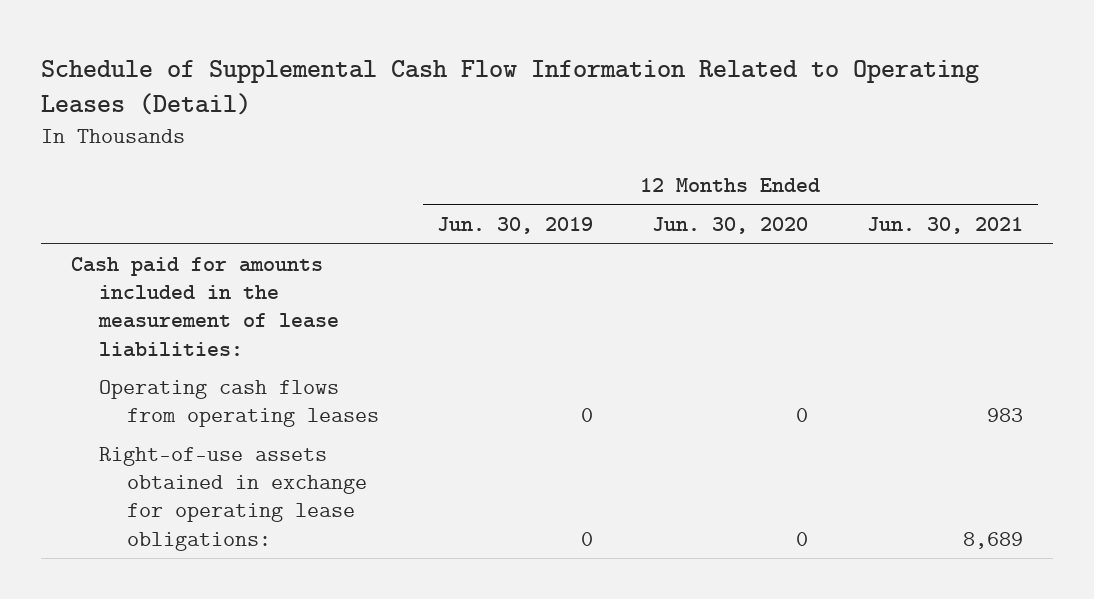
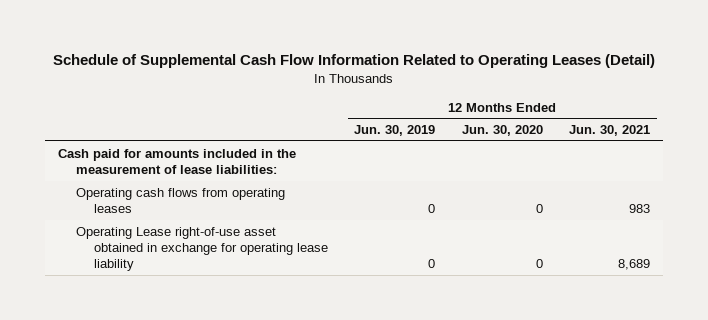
[98,447,367,551] Right-of-use assets obtained in exchange for operating lease obligations: -> [76,226,328,272] Operating Lease right-of-use asset obtained in exchange for operating lease liability

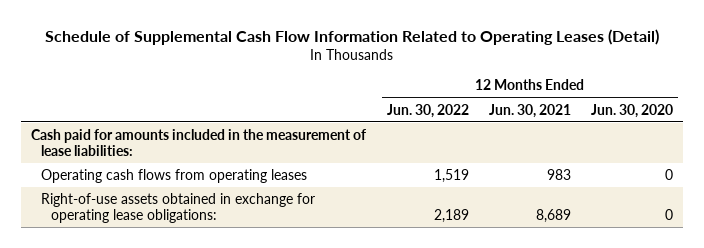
[354,125,436,137] Jun. 30, 2019 -> none
none -> [386,103,469,118] Jun. 30, 2022
[76,226,328,272] Operating Lease right-of-use asset obtained in exchange for operating lease liability -> [41,192,316,224] Right-of-use assets obtained in exchange for operating lease obligations:

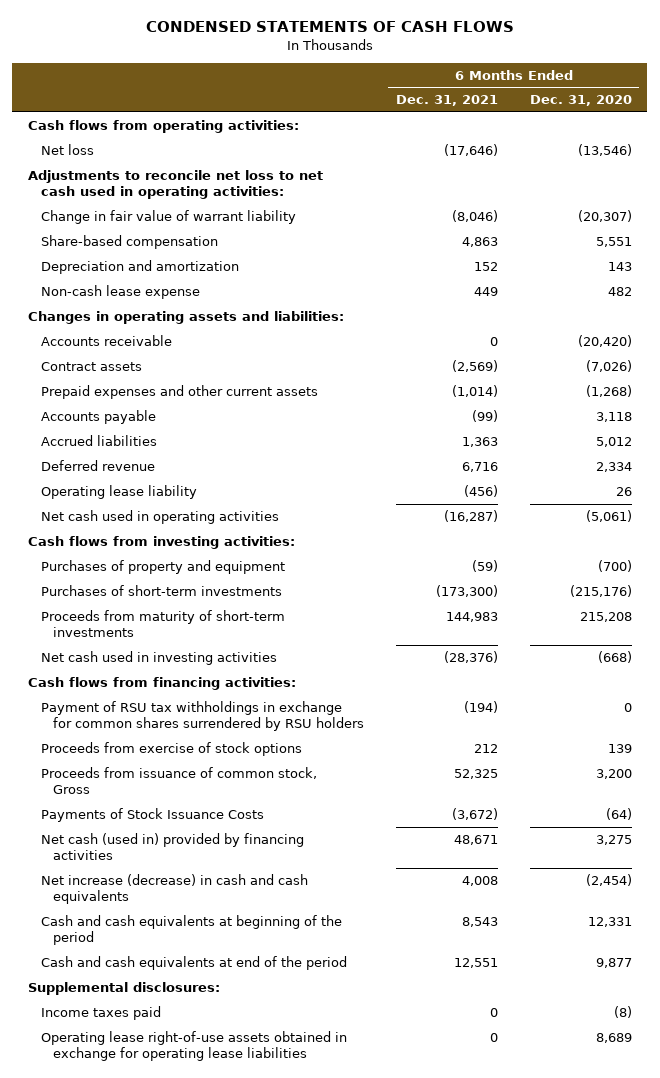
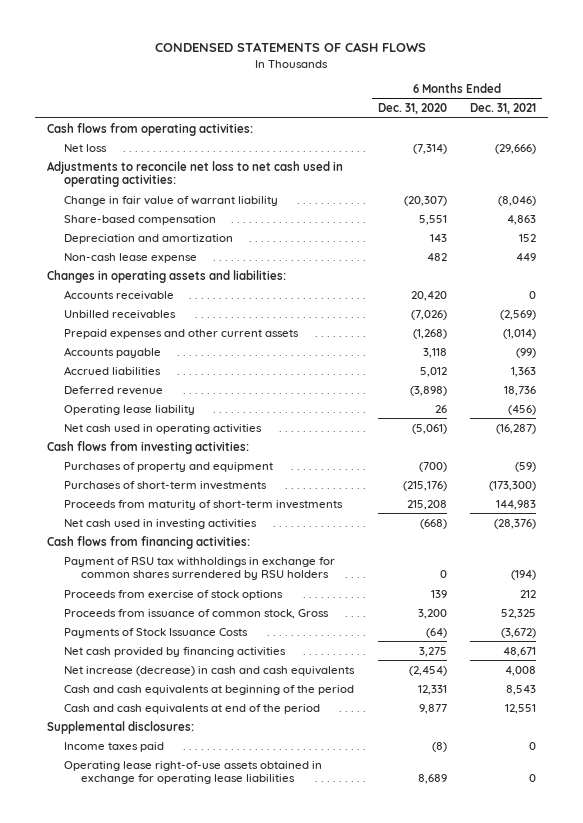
[443,144,498,157] (17,646) -> [495,143,537,154] (29,666)
[577,144,632,157] (13,546) -> [412,143,447,154] (7,314)
[577,335,632,348] (20,420) -> [410,290,447,301] 20,420
[40,362,142,372] Contract assets -> [63,309,176,319] Unbilled receivables
[461,462,498,473] 6,716 -> [504,385,537,396] 18,736
[595,462,632,473] 2,334 -> [409,385,447,396] (3,898)
[40,833,304,861] Net cash (used in) provided by financing activities -> [63,646,286,657] Net cash provided by financing activities

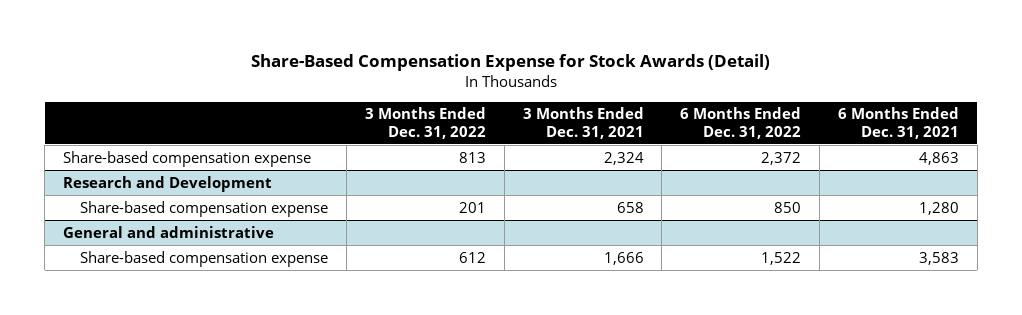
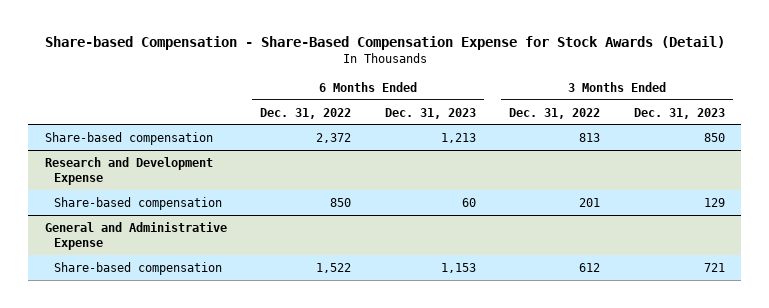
[250,54,770,72] Share-Based Compensation Expense for Stock Awards (Detail) -> [44,35,725,50] Share-based Compensation - Share-Based Compensation Expense for Stock Awards (Detail)
[522,107,644,139] 3 Months Ended Dec. 31, 2021 -> none
[837,107,959,139] 6 Months Ended Dec. 31, 2021 -> none
none -> [384,107,476,119] Dec. 31, 2023
none -> [633,107,725,119] Dec. 31, 2023
[63,150,312,167] Share-based compensation expense -> [44,131,213,145] Share-based compensation
[63,175,273,192] Research and Development -> [44,156,213,186] Research and Development Expense
[80,200,329,217] Share-based compensation expense -> [53,196,222,210] Share-based compensation
[63,225,275,238] General and administrative -> [44,221,227,251] General and Administrative Expense
[80,250,329,267] Share-based compensation expense -> [53,261,222,275] Share-based compensation

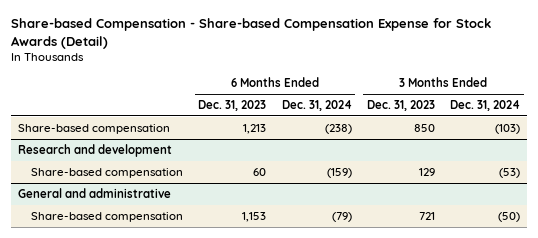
[44,35,725,50] Share-based Compensation - Share-Based Compensation Expense for Stock Awards (Detail) -> [10,18,491,49] Share-based Compensation - Share-based Compensation Expense for Stock Awards (Detail)
[260,107,352,119] Dec. 31, 2022 -> none
[509,107,601,119] Dec. 31, 2022 -> none
none -> [281,99,352,111] Dec. 31, 2024
none -> [449,99,520,111] Dec. 31, 2024
[44,156,213,186] Research and Development Expense -> [18,143,173,157] Research and development
[44,221,227,251] General and Administrative Expense -> [18,187,172,198] General and administrative

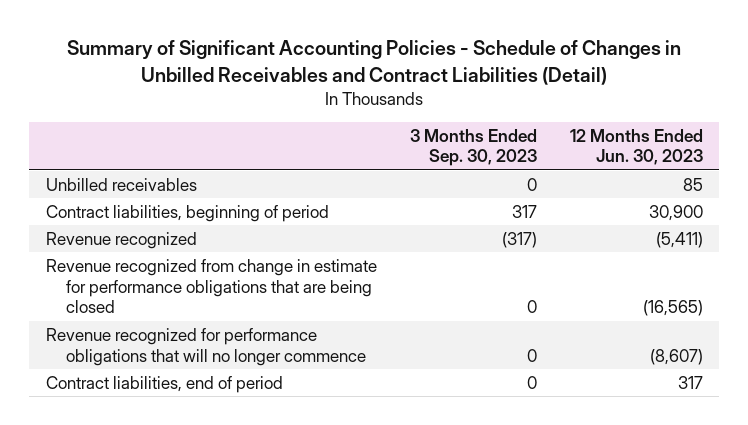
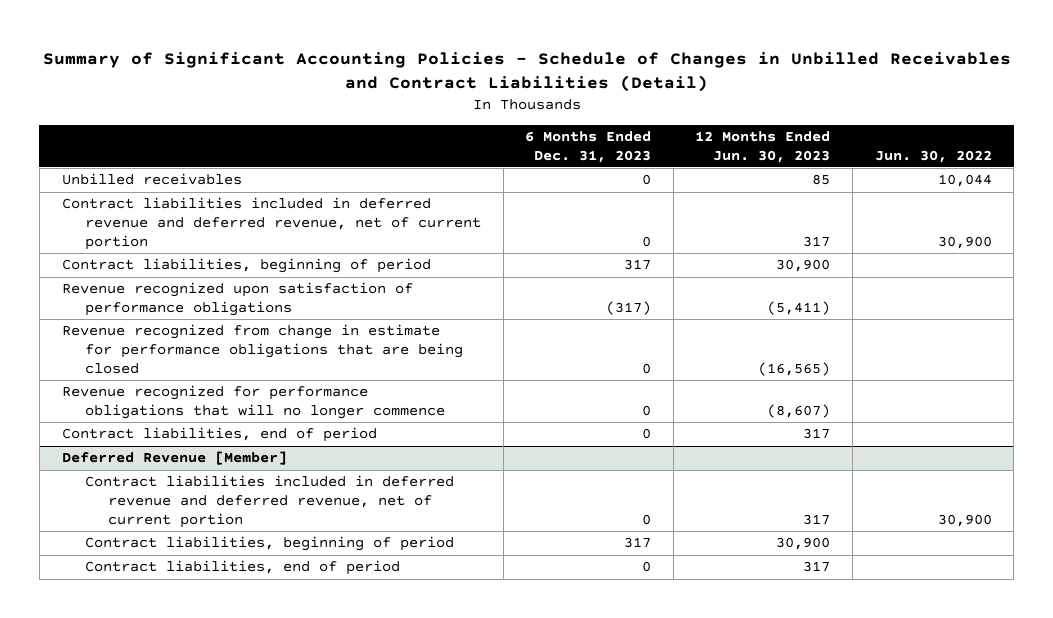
[409,128,537,167] 3 Months Ended Sep. 30, 2023 -> none
none -> [525,130,652,163] 6 Months Ended Dec. 31, 2023
none -> [874,149,992,163] Jun. 30, 2022
none -> [61,197,481,250] Contract liabilities included in deferred revenue and deferred revenue, net of current portion
[45,231,197,249] Revenue recognized -> [61,282,413,317] Revenue recognized upon satisfaction of performance obligations
none -> [61,451,287,466] Deferred Revenue [Member]
none -> [84,475,454,528] Contract liabilities included in deferred revenue and deferred revenue, net of current portion
none -> [84,536,454,552] Contract liabilities, beginning of period
none -> [84,560,400,576] Contract liabilities, end of period

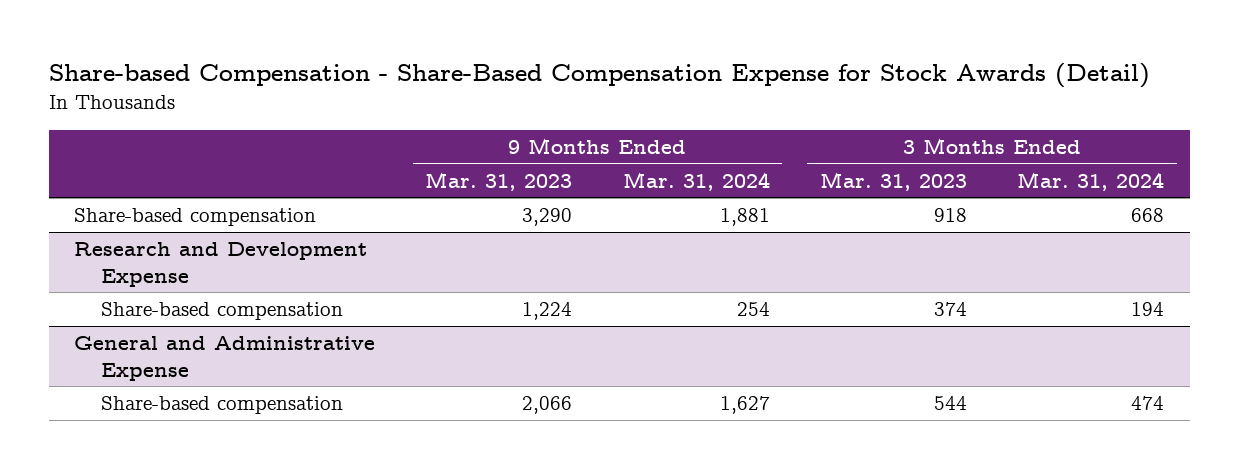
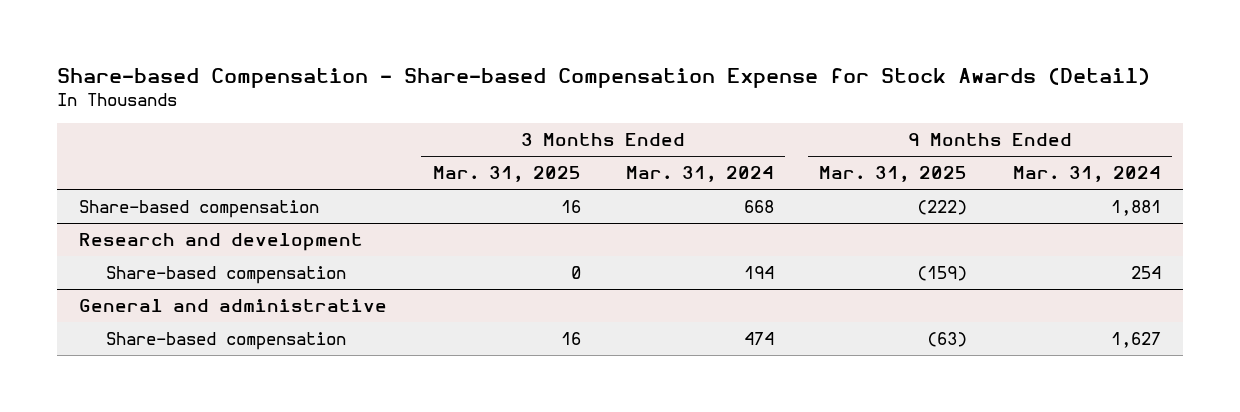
[48,63,1150,89] Share-based Compensation - Share-Based Compensation Expense for Stock Awards (Detail) -> [56,68,1150,89] Share-based Compensation - Share-based Compensation Expense for Stock Awards (Detail)
[425,171,573,191] Mar. 31, 2023 -> none
[820,171,968,191] Mar. 31, 2023 -> none
none -> [432,166,581,183] Mar. 31, 2025
none -> [819,166,968,183] Mar. 31, 2025
[73,242,367,287] Research and Development Expense -> [79,232,364,251] Research and development
[73,336,375,381] General and Administrative Expense -> [79,298,388,312] General and administrative

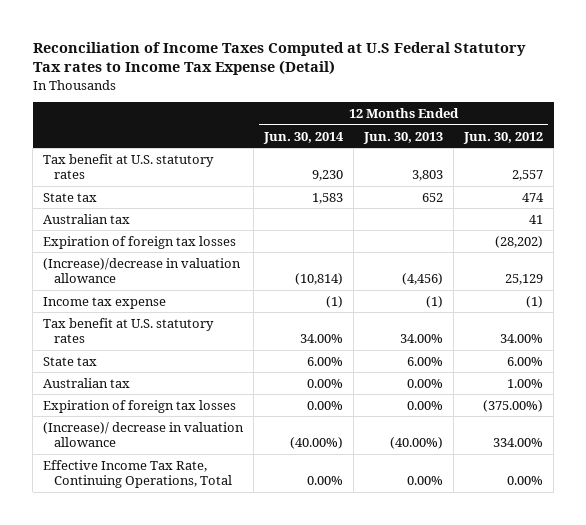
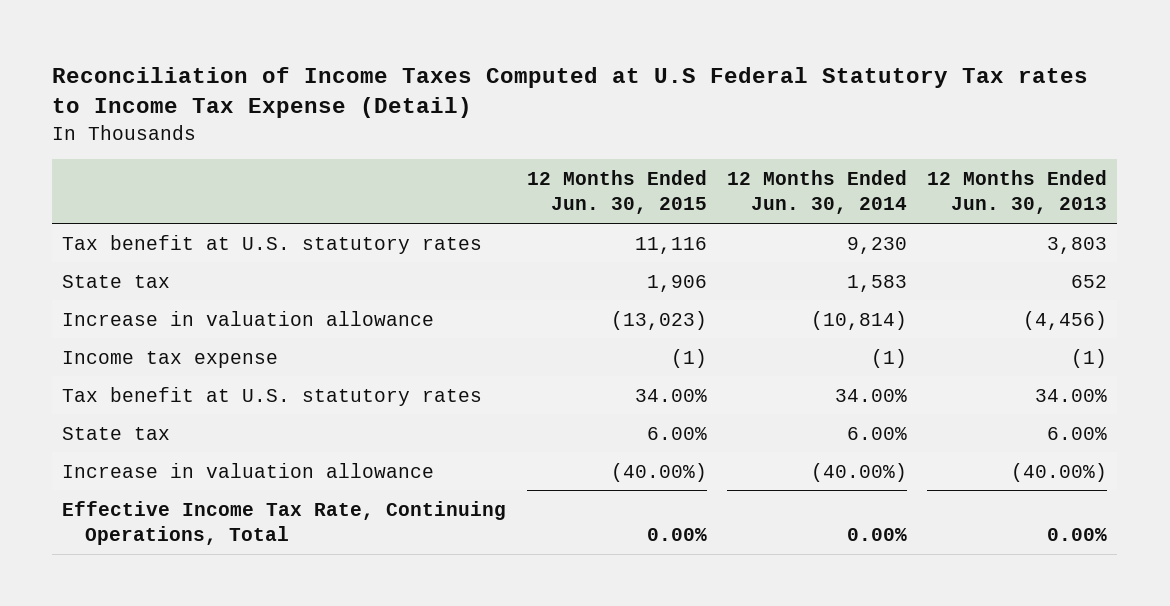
[463,131,544,144] Jun. 30, 2012 -> none
none -> [526,170,707,215] 12 Months Ended Jun. 30, 2015
[43,213,131,224] Australian tax -> none
[43,235,237,249] Expiration of foreign tax losses -> none
[43,257,242,284] (Increase)/decrease in valuation allowance -> [62,310,435,326] Increase in valuation allowance
[43,377,131,388] Australian tax -> none
[43,399,237,413] Expiration of foreign tax losses -> none
[43,421,245,448] (Increase)/ decrease in valuation allowance -> [62,462,435,478] Increase in valuation allowance

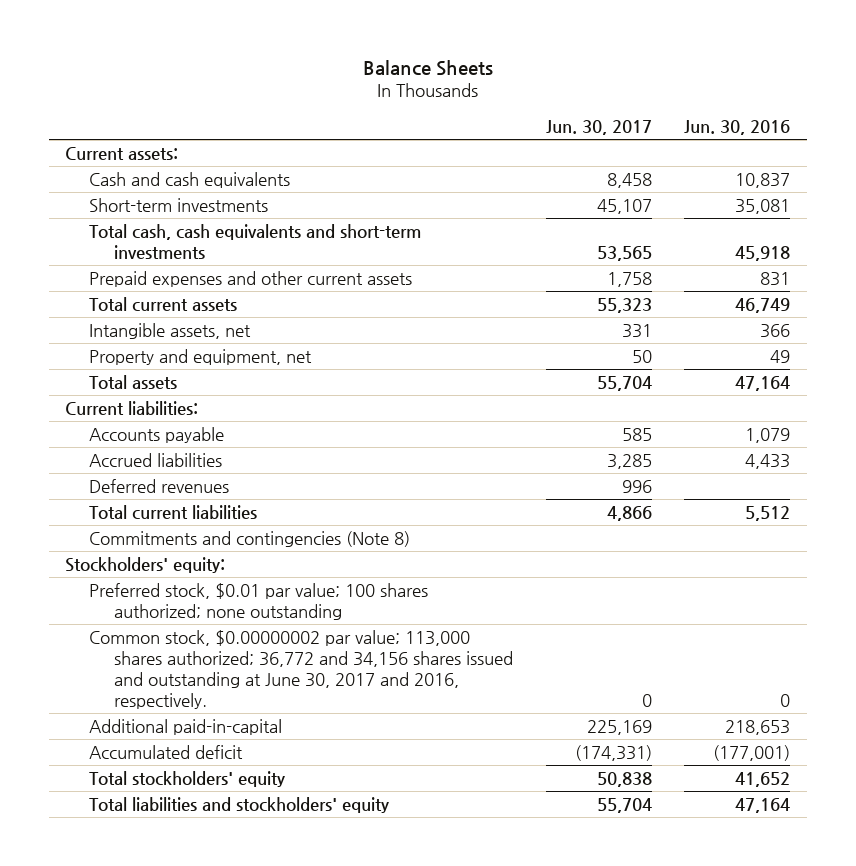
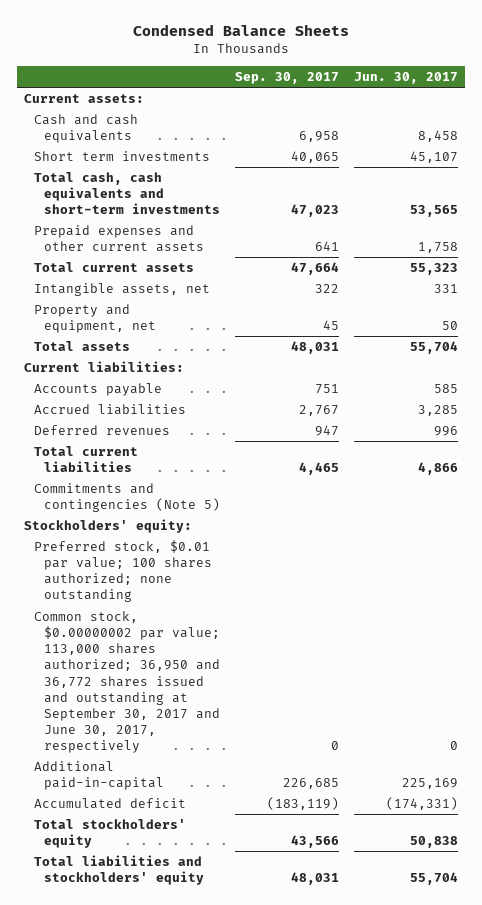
[362,60,493,77] Balance Sheets -> [132,24,349,37] Condensed Balance Sheets
[684,119,791,135] Jun. 30, 2016 -> none
none -> [234,72,339,85] Sep. 30, 2017
[89,197,269,212] Short-term investments -> [34,150,211,161] Short term investments
[89,530,411,547] Commitments and contingencies (Note 8) -> [34,482,221,513] Commitments and contingencies (Note 5)
[89,629,513,710] Common stock, $0.00000002 par value; 113,000 shares authorized; 36,772 and 34,156 shares issued and outstanding at June 30, 2017 and 2016, respectively. -> [34,610,221,754] Common stock, $0.00000002 par value; 113,000 shares authorized; 36,950 and 36,772 shares issued and outstanding at September 30, 2017 and June 30, 2017, respectively

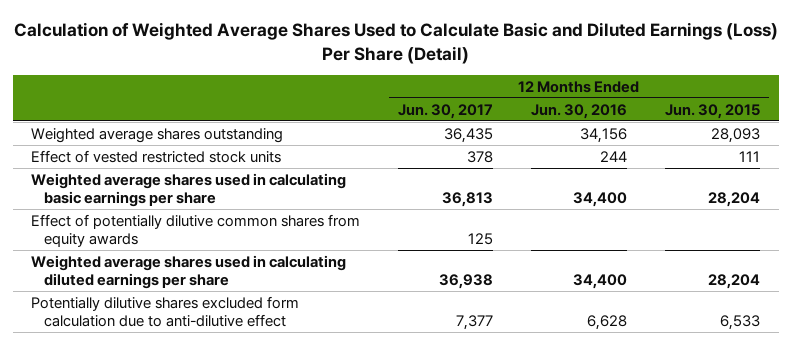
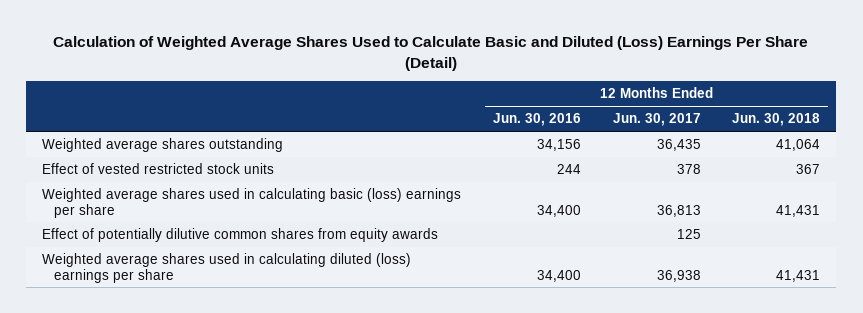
[13,22,778,64] Calculation of Weighted Average Shares Used to Calculate Basic and Diluted Earnings (Loss) Per Share (Detail) -> [53,36,809,71] Calculation of Weighted Average Shares Used to Calculate Basic and Diluted (Loss) Earnings Per Share (Detail)
[664,103,760,119] Jun. 30, 2015 -> none
none -> [732,113,821,127] Jun. 30, 2018
[31,172,347,207] Weighted average shares used in calculating basic earnings per share -> [42,188,462,218] Weighted average shares used in calculating basic (loss) earnings per share
[31,295,300,327] Potentially dilutive shares excluded form calculation due to anti-dilutive effect -> none
[31,254,347,289] Weighted average shares used in calculating diluted earnings per share -> [42,253,412,283] Weighted average shares used in calculating diluted (loss) earnings per share

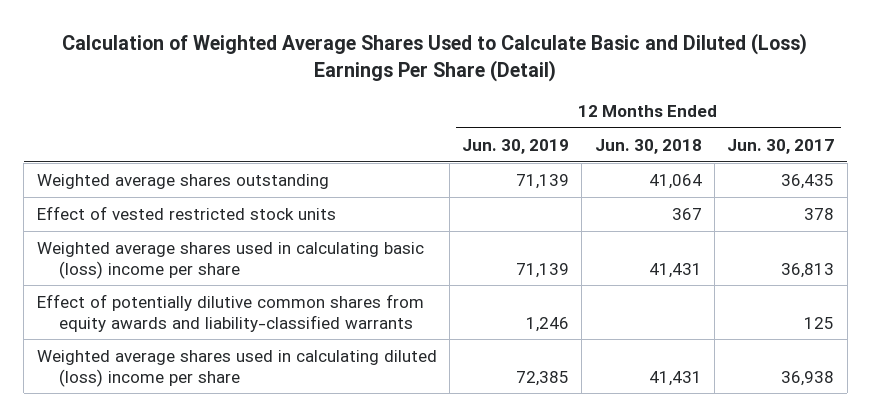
[492,113,581,127] Jun. 30, 2016 -> none
none -> [462,138,570,154] Jun. 30, 2019
[42,188,462,218] Weighted average shares used in calculating basic (loss) earnings per share -> [36,241,424,279] Weighted average shares used in calculating basic (loss) income per share
[42,228,439,243] Effect of potentially dilutive common shares from equity awards -> [36,293,424,332] Effect of potentially dilutive common shares from equity awards and liability-classified warrants
[42,253,412,283] Weighted average shares used in calculating diluted (loss) earnings per share -> [36,349,437,387] Weighted average shares used in calculating diluted (loss) income per share

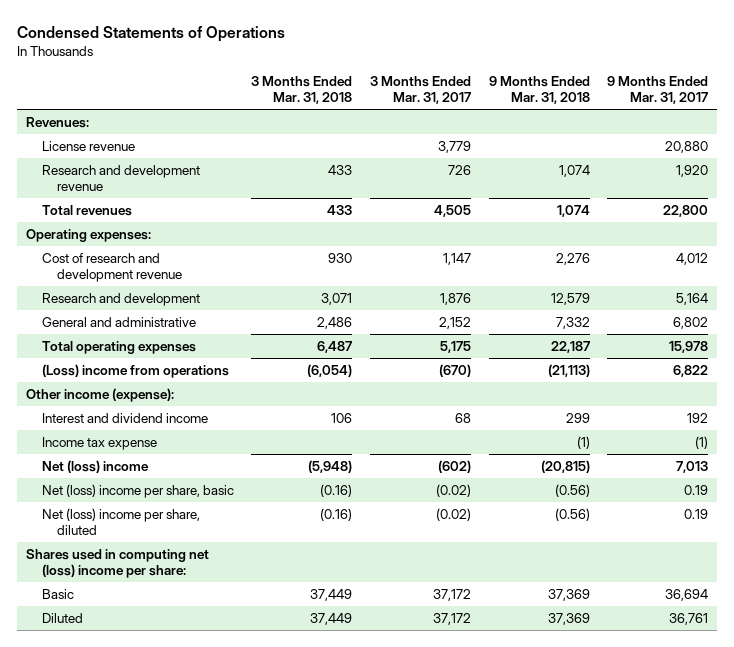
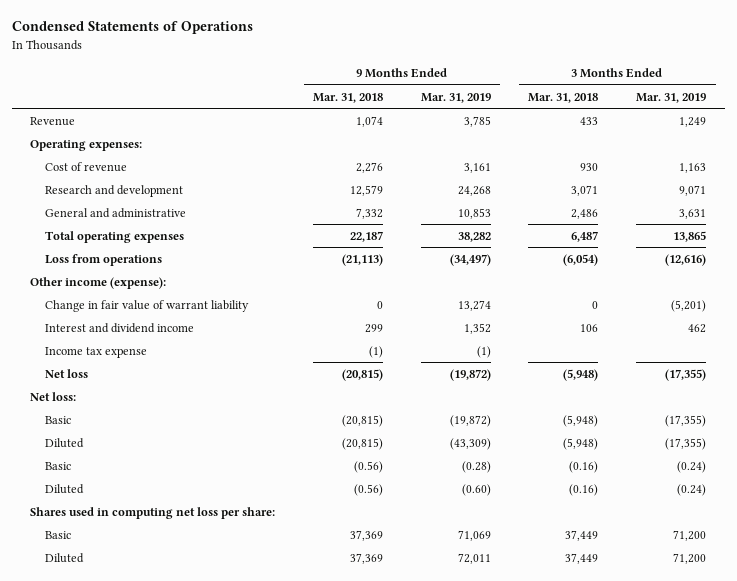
[369,75,471,105] 3 Months Ended Mar. 31, 2017 -> none
[607,75,709,105] 9 Months Ended Mar. 31, 2017 -> none
none -> [420,92,491,103] Mar. 31, 2019
none -> [636,92,707,103] Mar. 31, 2019
[25,116,89,128] Revenues: -> none
[41,140,135,151] License revenue -> none
[41,164,200,192] Research and development revenue -> none
[41,204,132,216] Total revenues -> [30,116,76,126] Revenue
[41,252,183,283] Cost of research and development revenue -> [44,161,127,172] Cost of revenue
[41,363,229,378] (Loss) income from operations -> [44,253,162,266] Loss from operations
none -> [44,299,249,312] Change in fair value of warrant liability
[41,459,149,473] Net (loss) income -> [44,368,88,378] Net loss
none -> [30,391,77,401] Net loss:
none -> [44,415,71,424] Basic
none -> [44,437,84,448] Diluted
[41,483,234,498] Net (loss) income per share, basic -> [44,461,71,470] Basic
[41,507,200,536] Net (loss) income per share, diluted -> [44,483,84,494] Diluted
[25,548,209,579] Shares used in computing net (loss) income per share: -> [30,506,276,519] Shares used in computing net loss per share:

